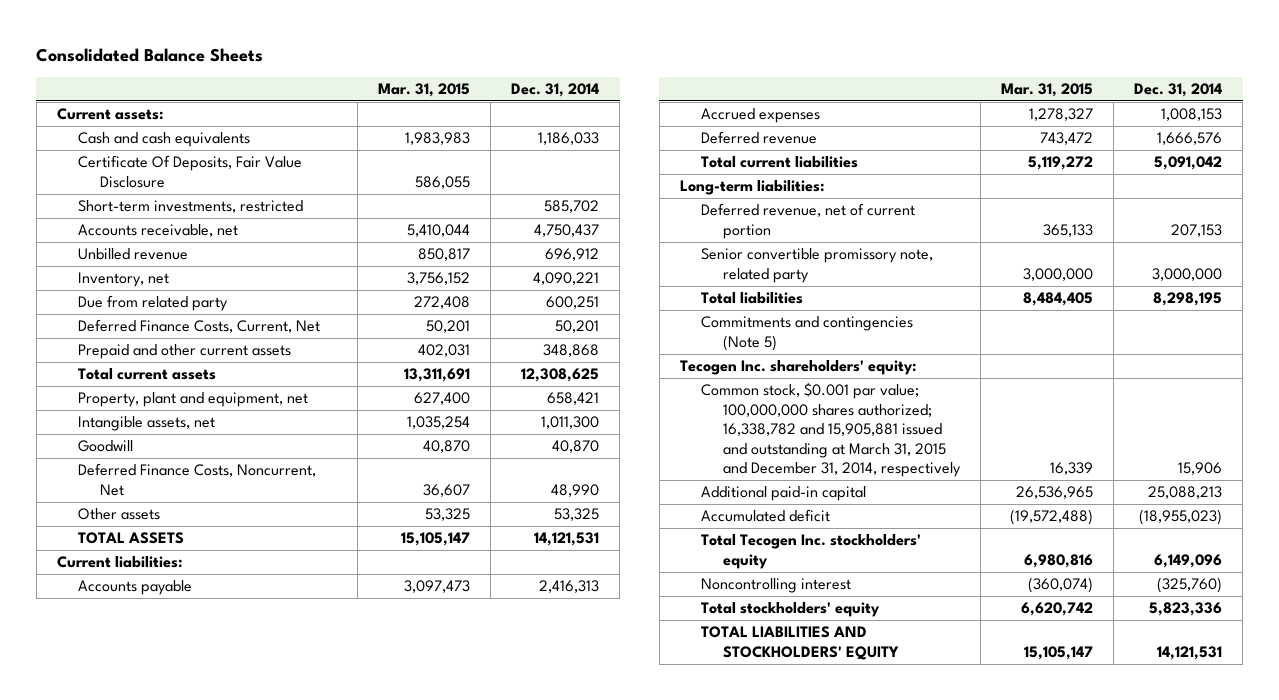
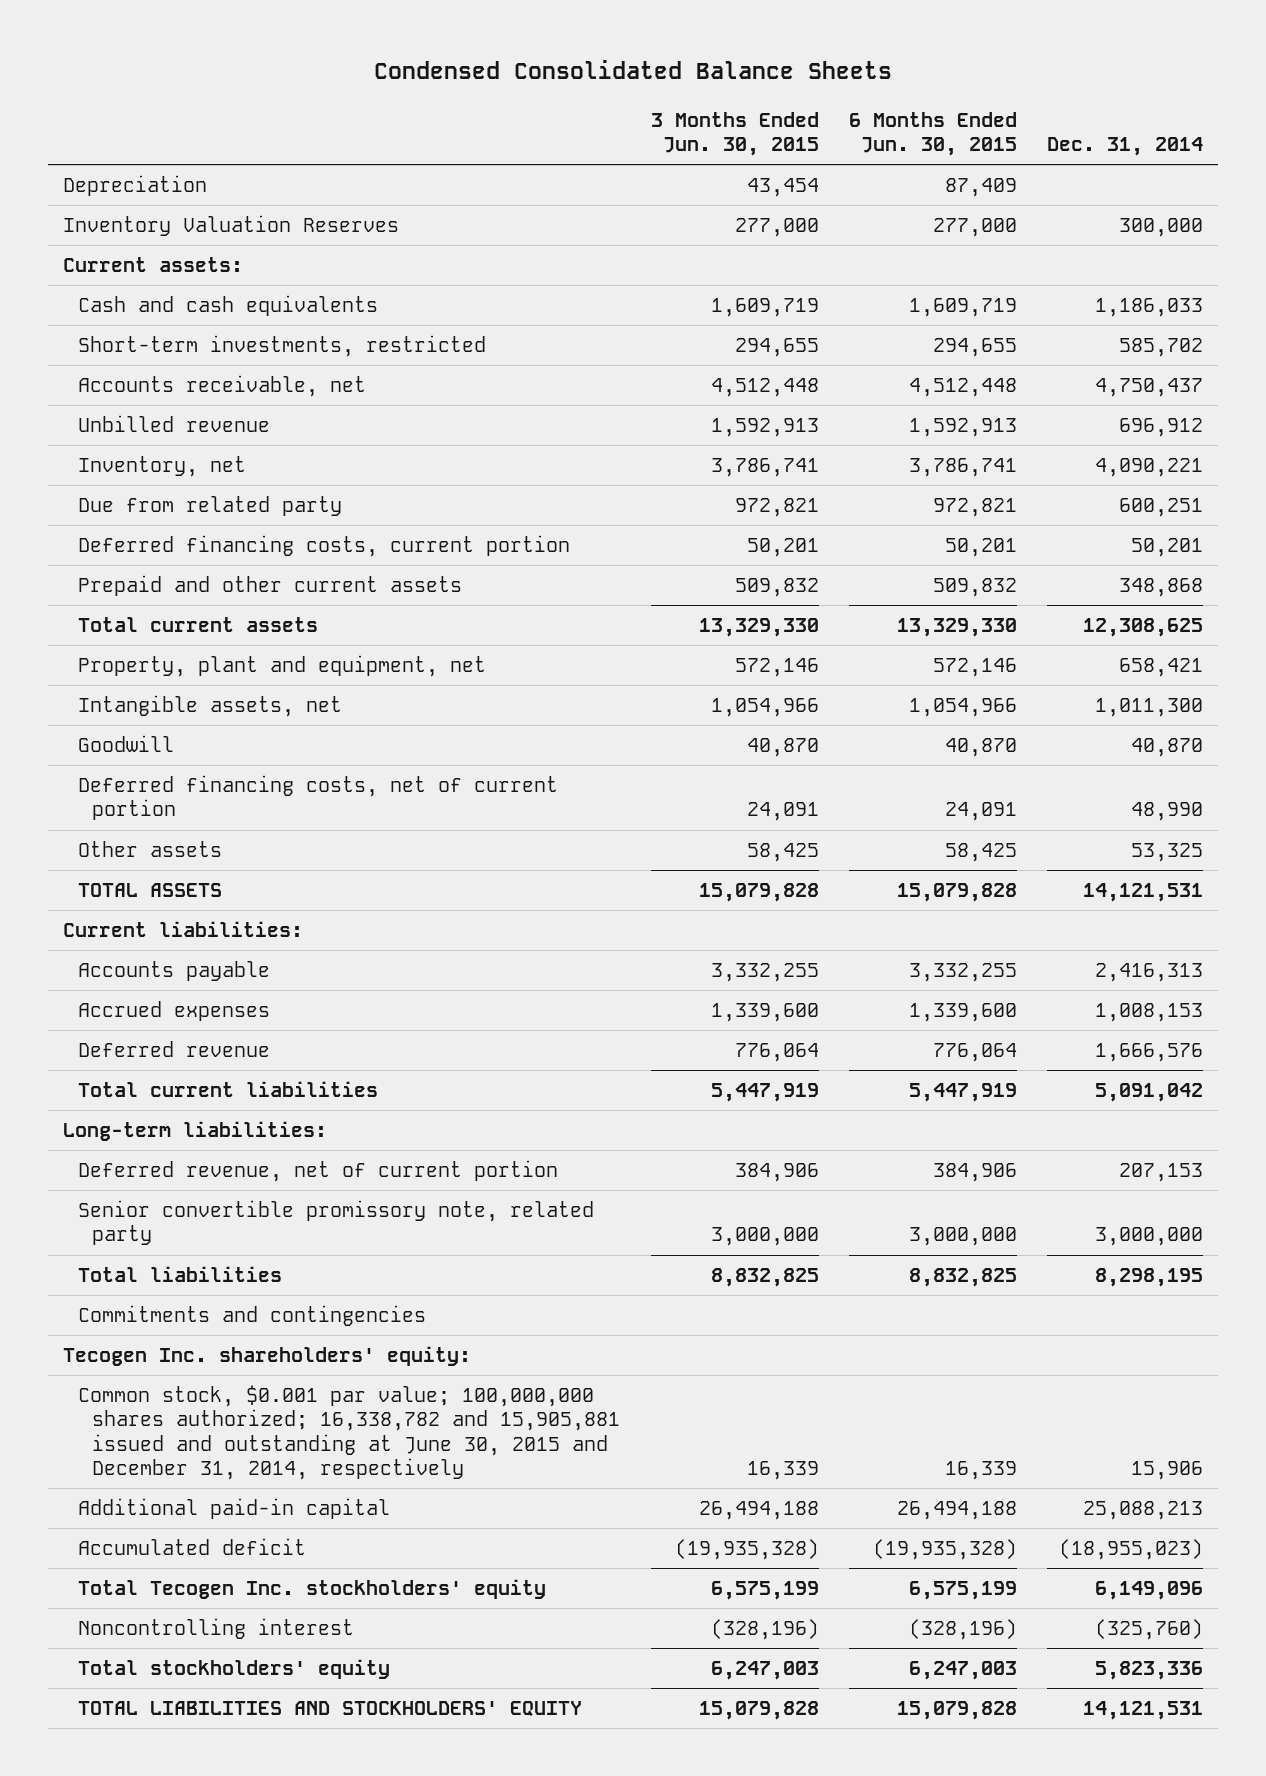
[36,47,264,62] Consolidated Balance Sheets -> [374,60,893,80] Condensed Consolidated Balance Sheets
[377,82,470,97] Mar. 31, 2015 -> none
none -> [650,111,819,157] 3 Months Ended Jun. 30, 2015
none -> [848,111,1017,157] 6 Months Ended Jun. 30, 2015
none -> [63,175,208,197] Depreciation
none -> [63,215,400,237] Inventory Valuation Reserves
[78,155,303,188] Certificate Of Deposits, Fair Value Disclosure -> none
[78,319,321,334] Deferred Finance Costs, Current, Net -> [77,535,570,558] Deferred financing costs, current portion
[78,463,317,496] Deferred Finance Costs, Noncurrent, Net -> [77,775,558,821] Deferred financing costs, net of current portion
[701,316,914,351] Commitments and contingencies (Note 5) -> [77,1305,426,1327] Commitments and contingencies
[701,382,962,478] Common stock, $0.001 par value; 100,000,000 shares authorized; 16,338,782 and 15,905,881 issued and outstanding at March 31, 2015 and December 31, 2014, respectively -> [77,1385,621,1481] Common stock, $0.001 par value; 100,000,000 shares authorized; 16,338,782 and 15,905,881 issued and outstanding at June 30, 2015 and December 31, 2014, respectively

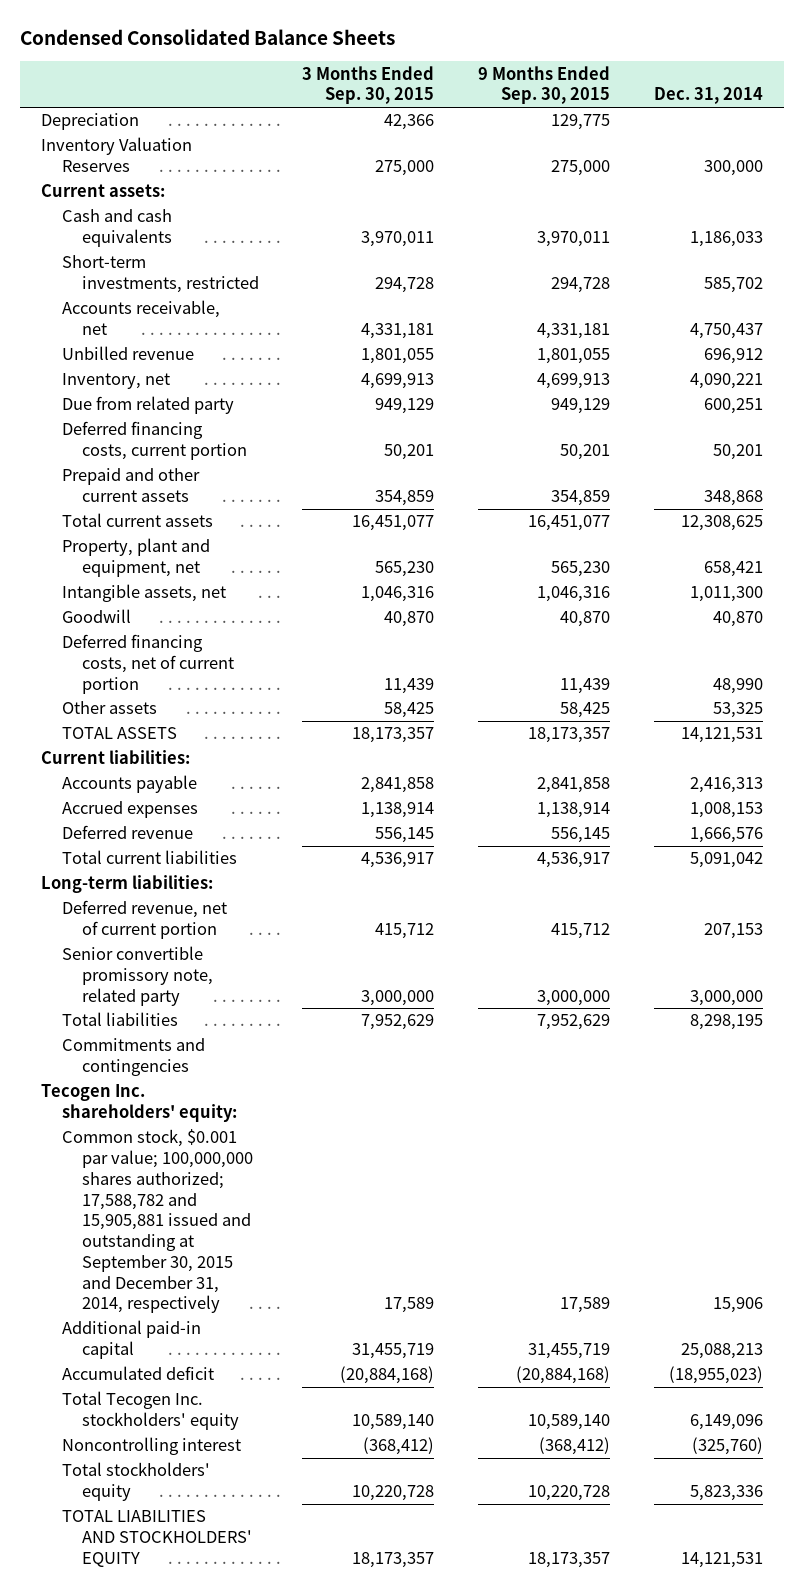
[650,111,819,157] 3 Months Ended Jun. 30, 2015 -> none
[848,111,1017,157] 6 Months Ended Jun. 30, 2015 -> none
none -> [302,65,435,105] 3 Months Ended Sep. 30, 2015
none -> [477,65,610,105] 9 Months Ended Sep. 30, 2015
[77,1385,621,1481] Common stock, $0.001 par value; 100,000,000 shares authorized; 16,338,782 and 15,905,881 issued and outstanding at June 30, 2015 and December 31, 2014, respectively -> [61,1129,253,1314] Common stock, $0.001 par value; 100,000,000 shares authorized; 17,588,782 and 15,905,881 issued and outstanding at September 30, 2015 and December 31, 2014, respectively

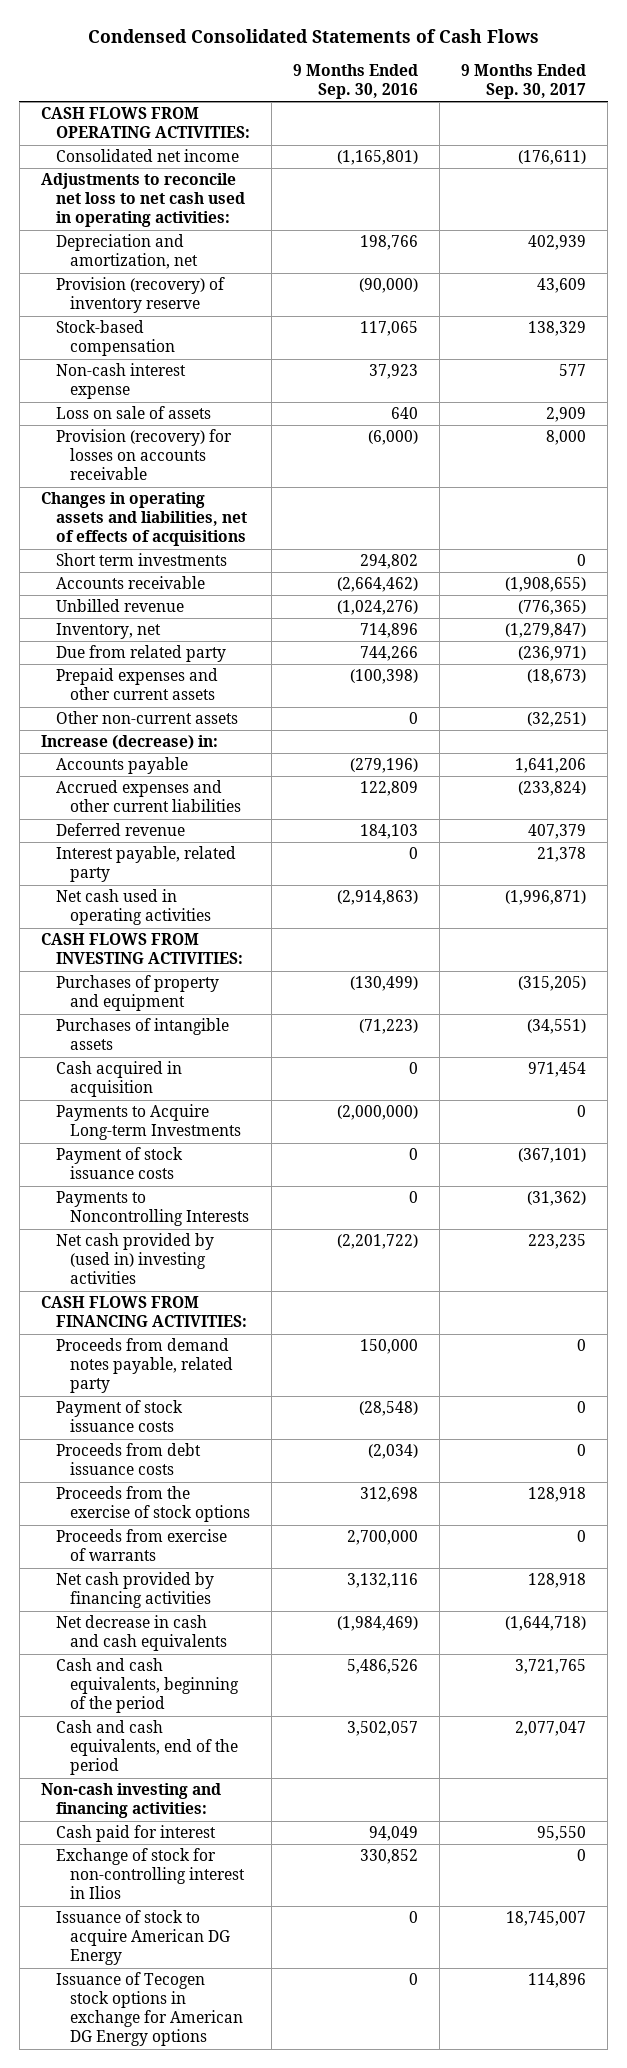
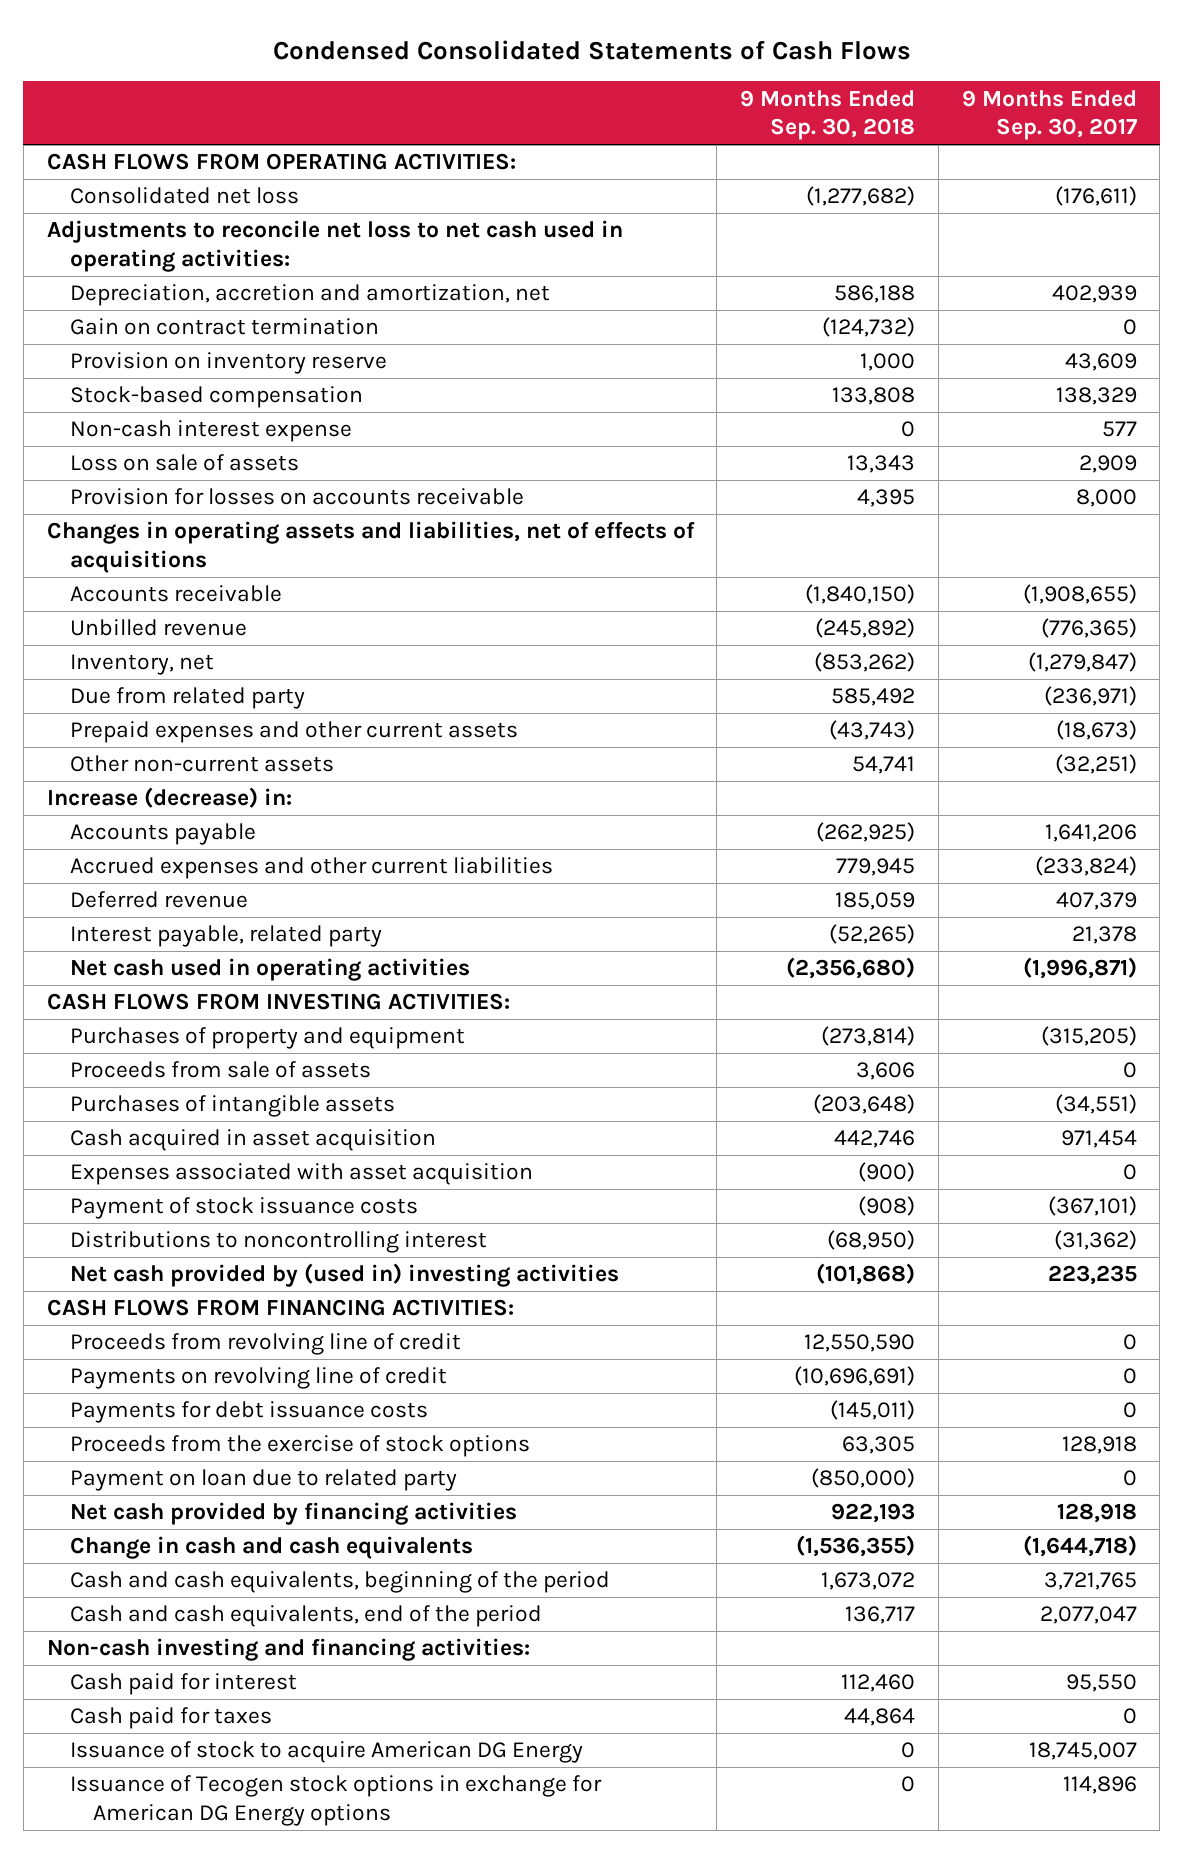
[293,63,419,99] 9 Months Ended Sep. 30, 2016 -> none
none -> [740,89,916,141] 9 Months Ended Sep. 30, 2018
[55,149,239,163] Consolidated net income -> [69,187,299,205] Consolidated net loss
[55,234,199,270] Depreciation and amortization, net -> [69,284,550,307] Depreciation, accretion and amortization, net
none -> [69,318,379,336] Gain on contract termination
[55,277,225,314] Provision (recovery) of inventory reserve -> [69,352,387,375] Provision on inventory reserve
[55,429,232,481] Provision (recovery) for losses on accounts receivable -> [69,488,524,506] Provision for losses on accounts receivable
[55,553,227,567] Short term investments -> none
none -> [69,1061,371,1079] Proceeds from sale of assets
[55,1061,182,1098] Cash acquired in acquisition -> [69,1129,436,1152] Cash acquired in asset acquisition
[55,1104,242,1141] Payments to Acquire Long-term Investments -> [69,1163,533,1186] Expenses associated with asset acquisition
[55,1191,250,1227] Payments to Noncontrolling Interests -> [69,1231,487,1254] Distributions to noncontrolling interest
[55,1338,234,1394] Proceeds from demand notes payable, related party -> none
[55,1400,183,1433] Payment of stock issuance costs -> none
none -> [69,1333,461,1356] Proceeds from revolving line of credit
none -> [69,1367,447,1390] Payments on revolving line of credit
[55,1443,201,1476] Proceeds from debt issuance costs -> [69,1401,428,1424] Payments for debt issuance costs
[55,1529,227,1562] Proceeds from exercise of warrants -> none
none -> [69,1469,457,1492] Payment on loan due to related party
[55,1615,228,1652] Net decrease in cash and cash equivalents -> [69,1536,473,1560] Change in cash and cash equivalents
[55,1848,246,1900] Exchange of stock for non-controlling interest in Ilios -> none
none -> [69,1707,272,1730] Cash paid for taxes

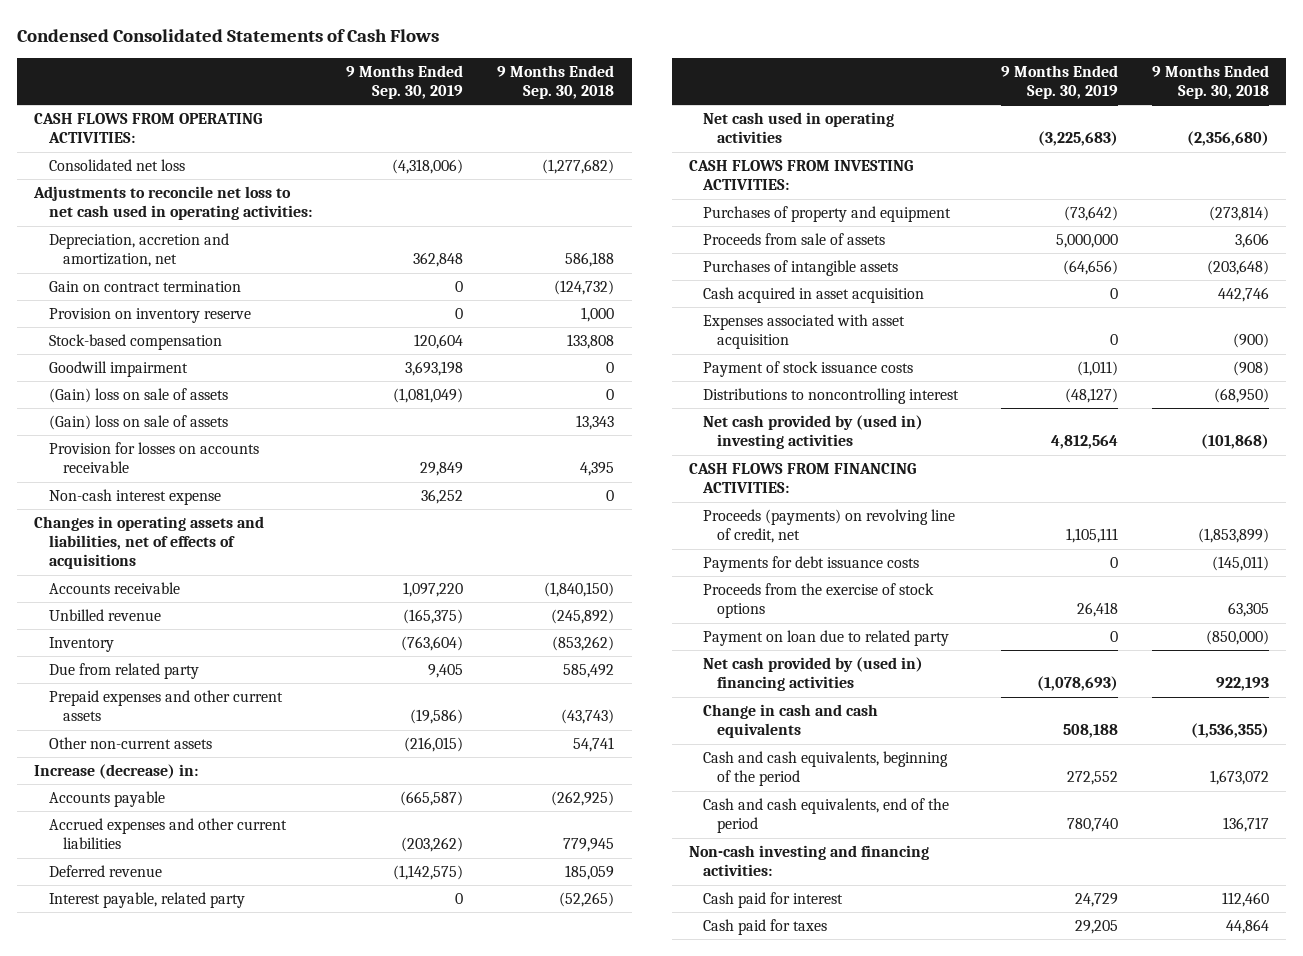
[961,89,1138,141] 9 Months Ended Sep. 30, 2017 -> none
none -> [346,65,464,100] 9 Months Ended Sep. 30, 2019
none -> [48,361,188,378] Goodwill impairment
[69,454,299,472] Loss on sale of assets -> [48,388,228,404] (Gain) loss on sale of assets
[847,455,916,474] 13,343 -> [606,389,615,401] 0
none -> [48,415,228,431] (Gain) loss on sale of assets
[69,420,352,443] Non-cash interest expense -> [48,489,221,506] Non-cash interest expense
[69,654,214,676] Inventory, net -> [48,637,114,653] Inventory
[69,1333,461,1356] Proceeds from revolving line of credit -> none
[69,1367,447,1390] Payments on revolving line of credit -> [703,509,956,544] Proceeds (payments) on revolving line of credit, net
[794,1366,916,1387] (10,696,691) -> [1198,528,1270,544] (1,853,899)
[69,1502,517,1526] Net cash provided by financing activities -> [703,657,924,692] Net cash provided by (used in) financing activities
[69,1741,583,1764] Issuance of stock to acquire American DG Energy -> none
[69,1775,602,1827] Issuance of Tecogen stock options in exchange for American DG Energy options -> none

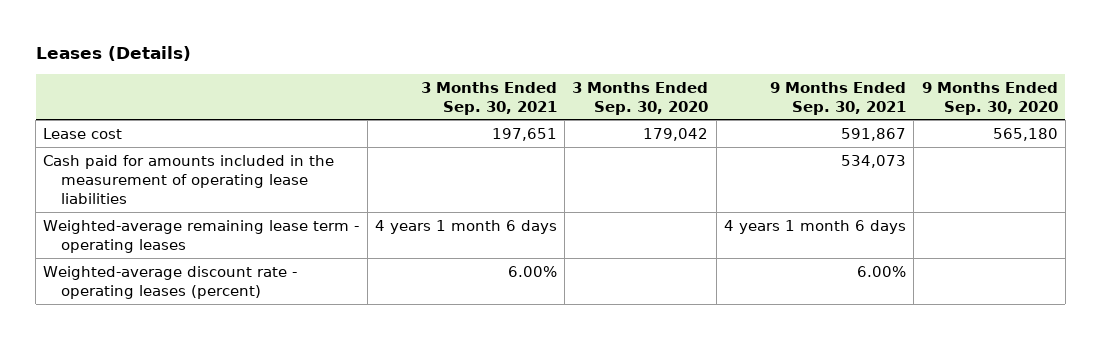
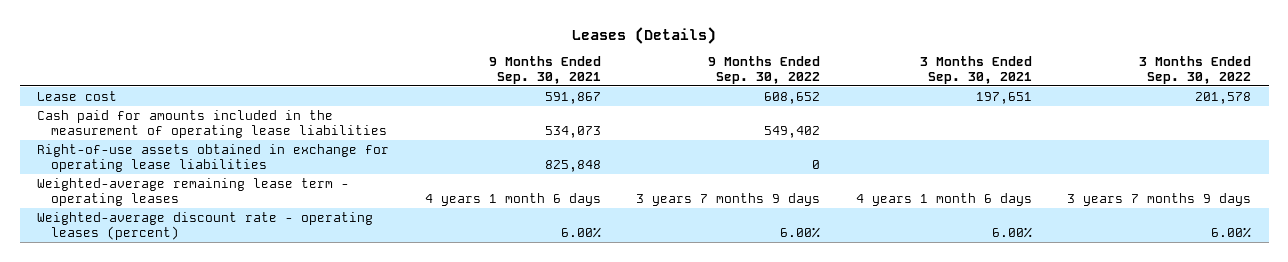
[572,81,709,115] 3 Months Ended Sep. 30, 2020 -> none
[921,81,1058,115] 9 Months Ended Sep. 30, 2020 -> none
none -> [708,56,821,84] 9 Months Ended Sep. 30, 2022
none -> [1138,56,1251,84] 3 Months Ended Sep. 30, 2022
none -> [37,143,390,172] Right-of-use assets obtained in exchange for operating lease liabilities

